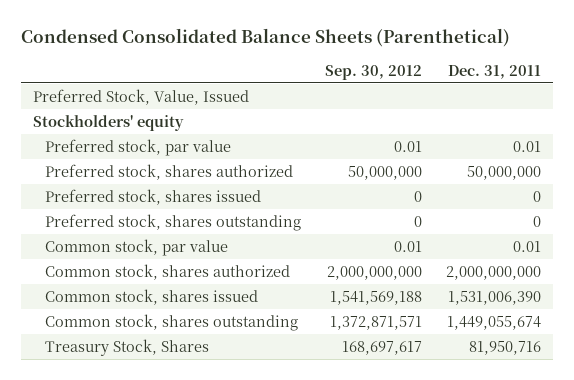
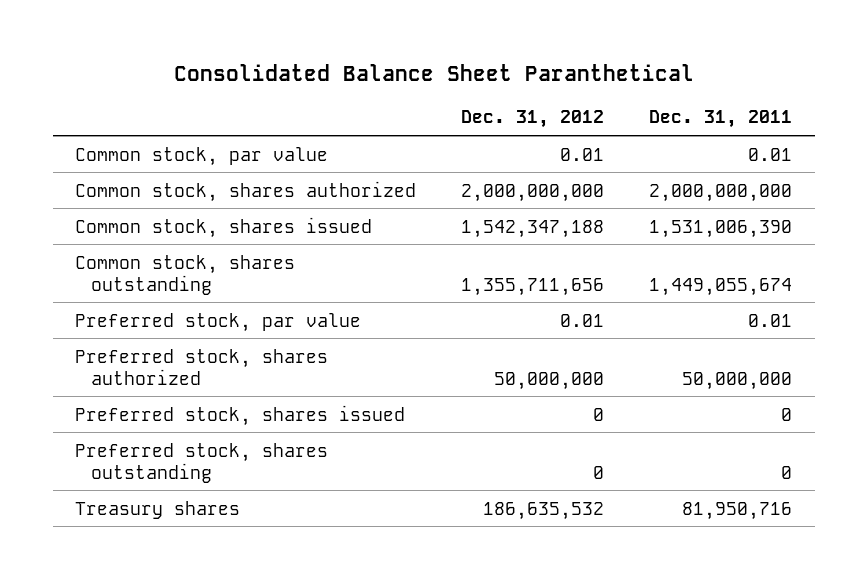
[20,28,510,48] Condensed Consolidated Balance Sheets (Parenthetical) -> [173,63,694,81] Consolidated Balance Sheet Paranthetical
[324,64,422,80] Sep. 30, 2012 -> none
none -> [461,110,605,129] Dec. 31, 2012
[32,88,249,105] Preferred Stock, Value, Issued -> none
[32,114,184,131] Stockholders' equity -> none
[44,138,231,156] Preferred stock, par value -> [75,312,362,332] Preferred stock, par value
[44,163,293,180] Preferred stock, shares authorized -> [75,348,329,385] Preferred stock, shares authorized
[44,188,261,205] Preferred stock, shares issued -> [75,404,406,426] Preferred stock, shares issued
[44,213,301,231] Preferred stock, shares outstanding -> [75,442,329,483] Preferred stock, shares outstanding
[44,338,209,356] Treasury Stock, Shares -> [75,500,241,519] Treasury shares

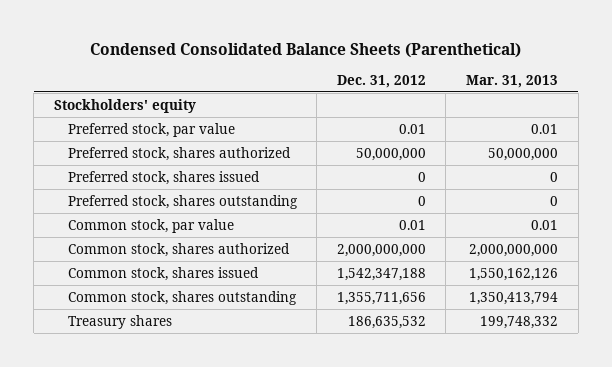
[173,63,694,81] Consolidated Balance Sheet Paranthetical -> [89,42,521,58] Condensed Consolidated Balance Sheets (Parenthetical)
[649,110,793,129] Dec. 31, 2011 -> none
none -> [465,74,558,88] Mar. 31, 2013
none -> [53,98,196,113] Stockholders' equity
[75,146,329,166] Common stock, par value -> [67,218,234,233] Common stock, par value
[75,180,417,202] Common stock, shares authorized -> [67,242,290,257] Common stock, shares authorized
[75,216,373,238] Common stock, shares issued -> [67,266,259,281] Common stock, shares issued
[75,254,296,295] Common stock, shares outstanding -> [67,290,297,305] Common stock, shares outstanding

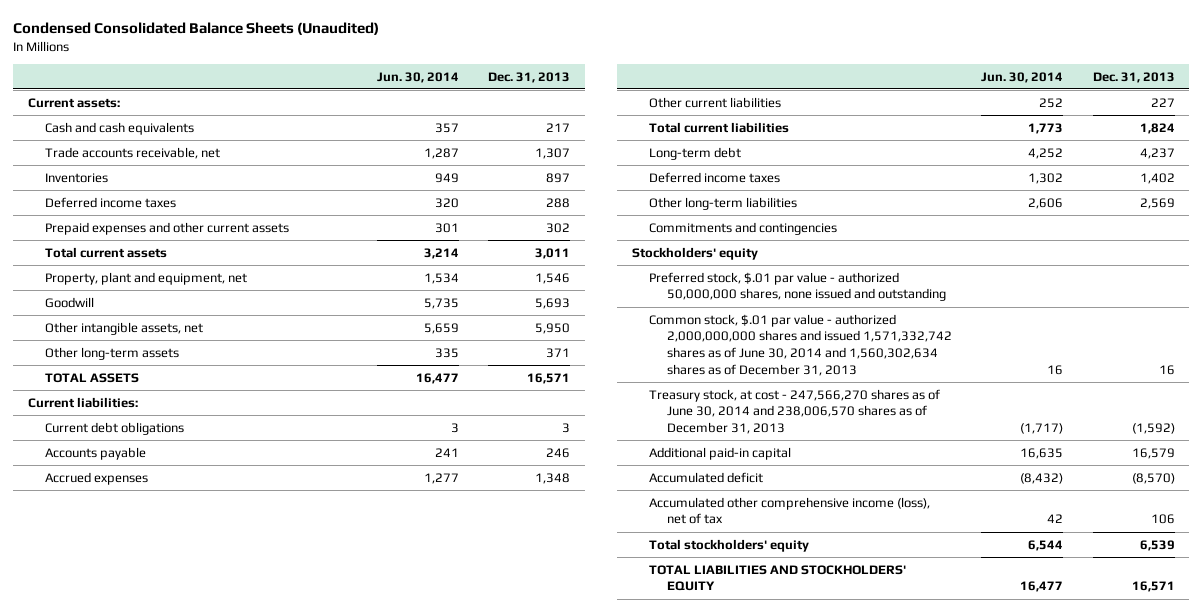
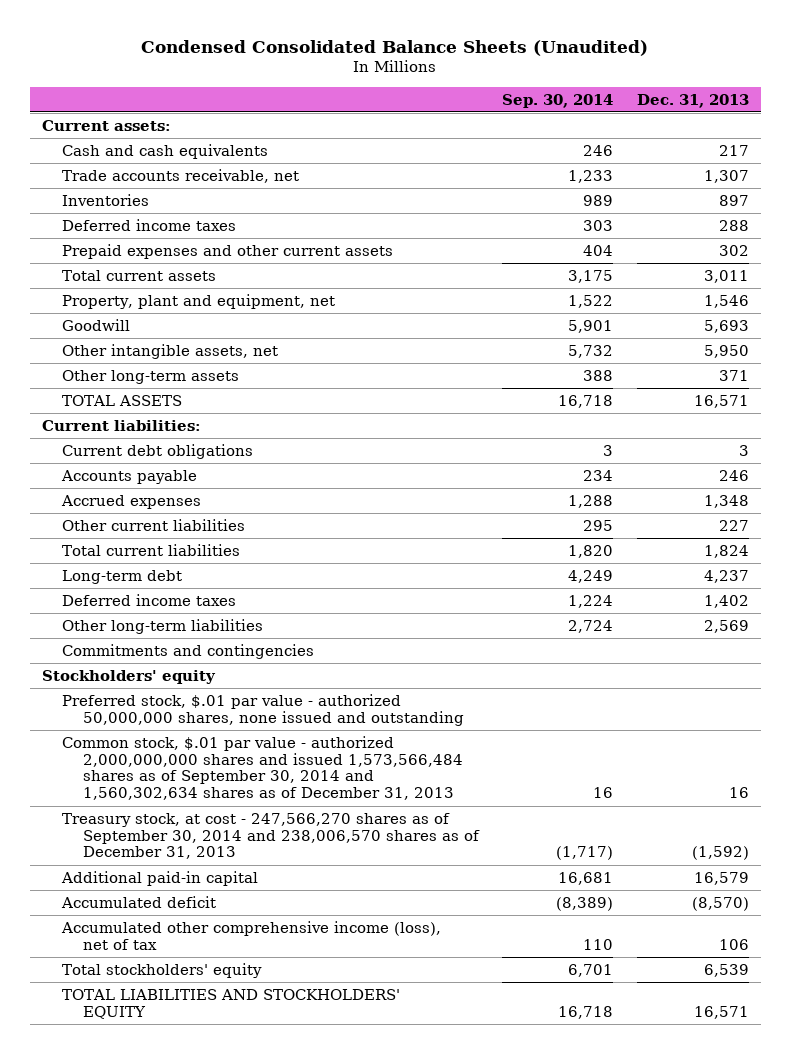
[376,71,459,83] Jun. 30, 2014 -> none
none -> [502,93,614,108] Sep. 30, 2014
[649,313,952,376] Common stock, $.01 par value - authorized 2,000,000,000 shares and issued 1,571,332,742 shares as of June 30, 2014 and 1,560,302,634 shares as of December 31, 2013 -> [62,735,463,801] Common stock, $.01 par value - authorized 2,000,000,000 shares and issued 1,573,566,484 shares as of September 30, 2014 and 1,560,302,634 shares as of December 31, 2013
[649,388,941,435] Treasury stock, at cost - 247,566,270 shares as of June 30, 2014 and 238,006,570 shares as of December 31, 2013 -> [62,812,480,860] Treasury stock, at cost - 247,566,270 shares as of September 30, 2014 and 238,006,570 shares as of December 31, 2013

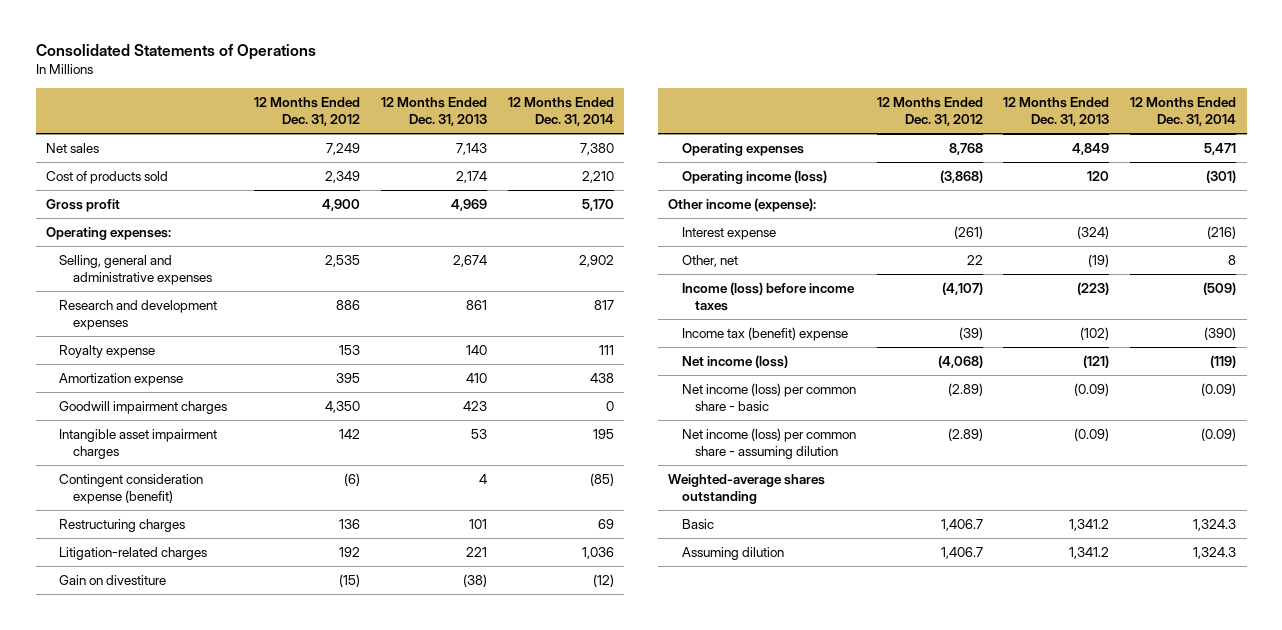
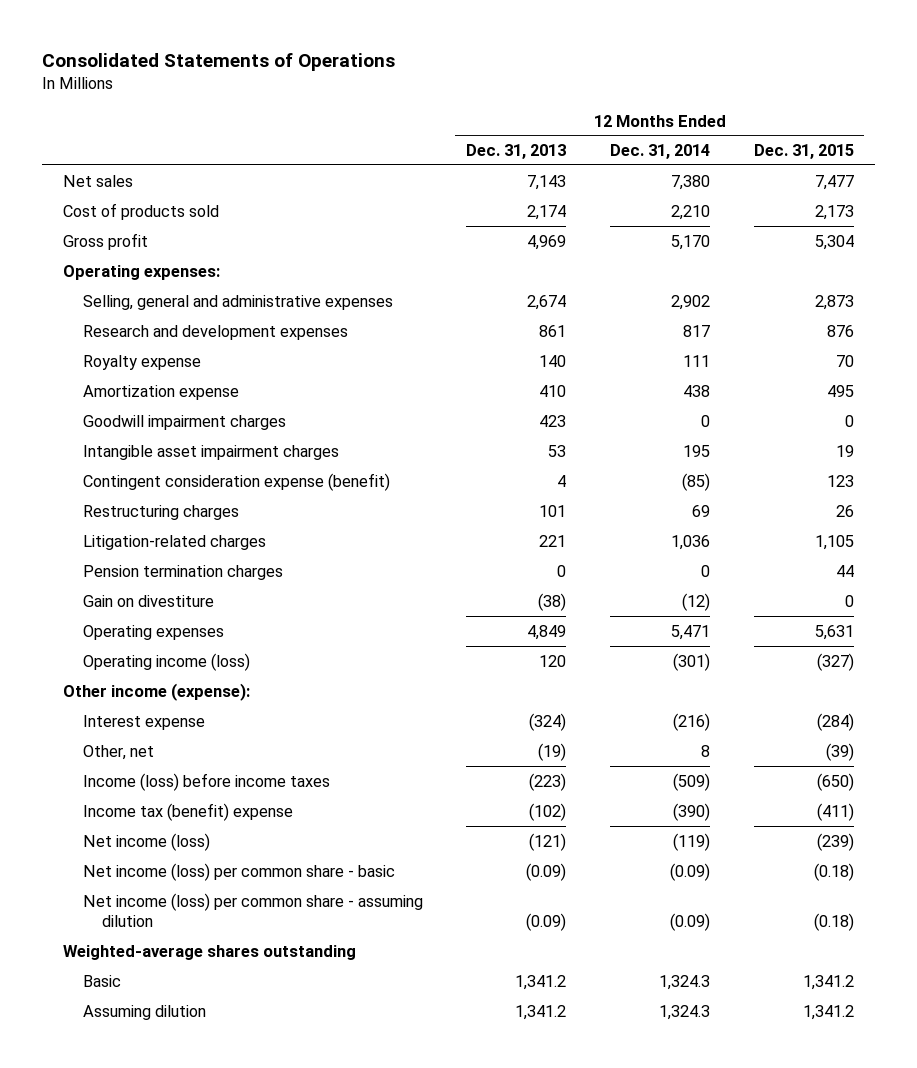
[254,96,361,127] 12 Months Ended Dec. 31, 2012 -> none
none -> [753,144,854,160] Dec. 31, 2015
none -> [82,564,283,580] Pension termination charges

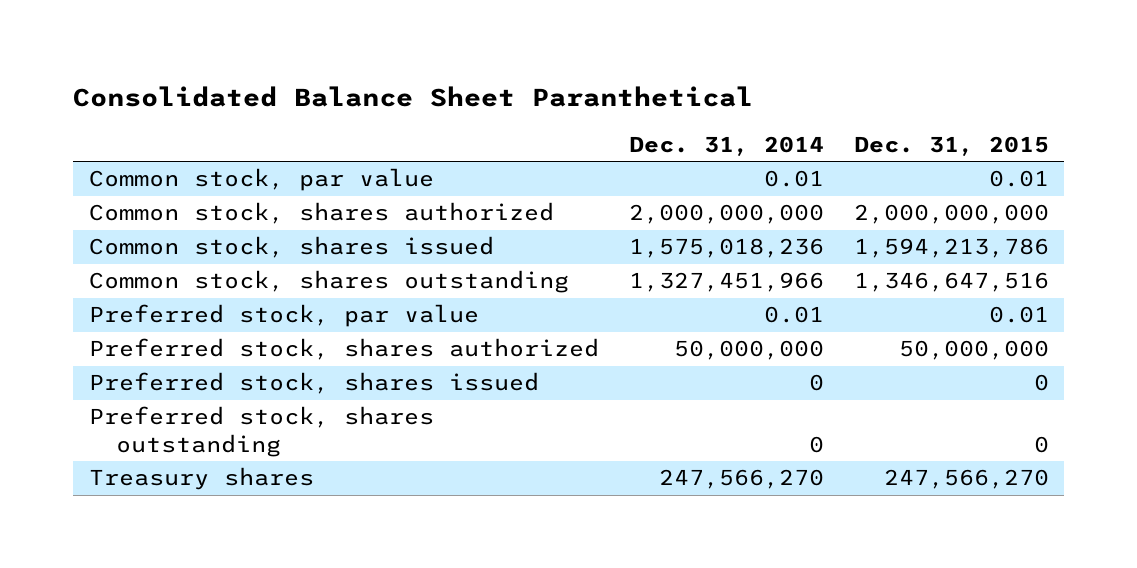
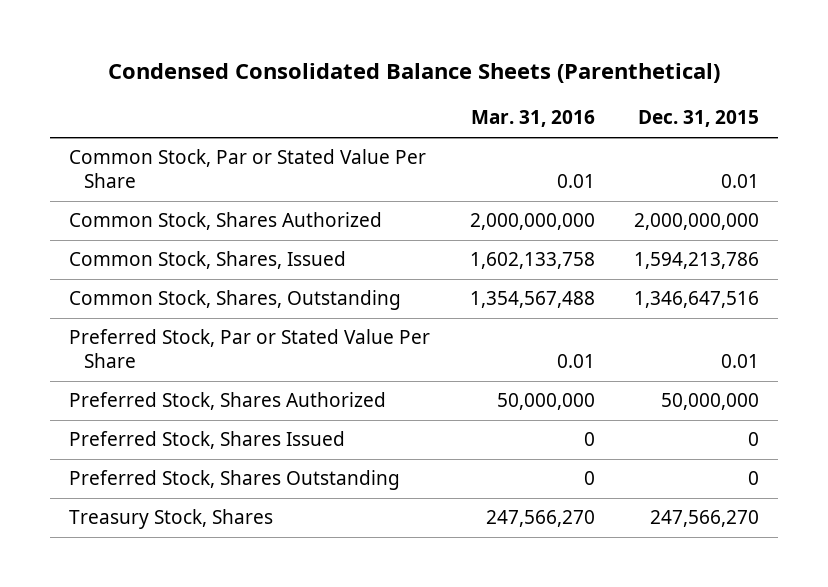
[73,86,754,108] Consolidated Balance Sheet Paranthetical -> [108,63,721,84] Condensed Consolidated Balance Sheets (Parenthetical)
[628,135,824,156] Dec. 31, 2014 -> none
none -> [470,110,595,128] Mar. 31, 2016
[88,168,434,192] Common stock, par value -> [69,149,427,189] Common Stock, Par or Stated Value Per Share
[88,202,554,225] Common stock, shares authorized -> [69,212,383,231] Common Stock, Shares Authorized
[88,236,494,259] Common stock, shares issued -> [69,251,347,270] Common Stock, Shares, Issued
[88,270,569,294] Common stock, shares outstanding -> [69,290,402,311] Common Stock, Shares, Outstanding
[88,304,479,328] Preferred stock, par value -> [69,329,431,369] Preferred Stock, Par or Stated Value Per Share
[88,338,599,361] Preferred stock, shares authorized -> [69,392,387,411] Preferred Stock, Shares Authorized
[88,372,539,395] Preferred stock, shares issued -> [69,431,346,450] Preferred Stock, Shares Issued
[88,406,434,457] Preferred stock, shares outstanding -> [69,470,401,491] Preferred Stock, Shares Outstanding
[88,467,314,491] Treasury shares -> [69,509,274,530] Treasury Stock, Shares

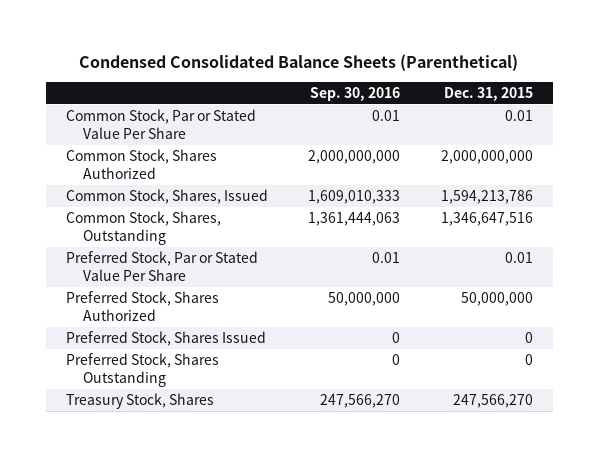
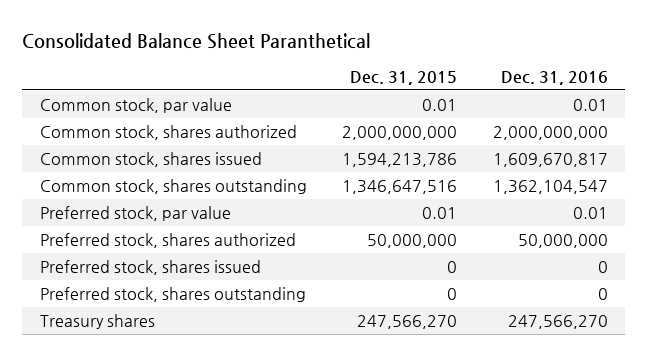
[79,53,519,71] Condensed Consolidated Balance Sheets (Parenthetical) -> [22,33,371,50] Consolidated Balance Sheet Paranthetical
[310,86,401,101] Sep. 30, 2016 -> none
none -> [500,70,608,85] Dec. 31, 2016
[65,109,256,139] Common Stock, Par or Stated Value Per Share -> [40,97,233,113] Common stock, par value
[65,149,217,179] Common Stock, Shares Authorized -> [40,124,298,140] Common stock, shares authorized
[65,189,268,205] Common Stock, Shares, Issued -> [40,151,263,167] Common stock, shares issued
[65,211,221,245] Common Stock, Shares, Outstanding -> [40,178,308,194] Common stock, shares outstanding
[65,251,258,281] Preferred Stock, Par or Stated Value Per Share -> [40,205,232,221] Preferred stock, par value
[65,291,219,321] Preferred Stock, Shares Authorized -> [40,232,297,248] Preferred stock, shares authorized
[65,331,266,347] Preferred Stock, Shares Issued -> [40,259,262,275] Preferred stock, shares issued
[65,353,219,387] Preferred Stock, Shares Outstanding -> [40,286,307,302] Preferred stock, shares outstanding
[65,393,214,410] Treasury Stock, Shares -> [40,313,156,329] Treasury shares

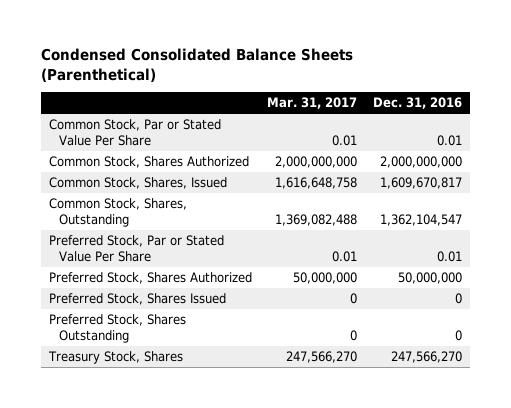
[22,33,371,50] Consolidated Balance Sheet Paranthetical -> [40,48,353,82] Condensed Consolidated Balance Sheets (Parenthetical)
[350,70,458,85] Dec. 31, 2015 -> none
none -> [267,97,358,110] Mar. 31, 2017
[40,97,233,113] Common stock, par value -> [48,118,221,147] Common Stock, Par or Stated Value Per Share
[40,124,298,140] Common stock, shares authorized -> [48,155,249,168] Common Stock, Shares Authorized
[40,151,263,167] Common stock, shares issued -> [48,176,227,189] Common Stock, Shares, Issued
[40,178,308,194] Common stock, shares outstanding -> [48,197,187,228] Common Stock, Shares, Outstanding
[40,205,232,221] Preferred stock, par value -> [48,234,224,263] Preferred Stock, Par or Stated Value Per Share
[40,232,297,248] Preferred stock, shares authorized -> [48,271,252,284] Preferred Stock, Shares Authorized
[40,259,262,275] Preferred stock, shares issued -> [48,292,226,305] Preferred Stock, Shares Issued
[40,286,307,302] Preferred stock, shares outstanding -> [48,313,186,344] Preferred Stock, Shares Outstanding
[40,313,156,329] Treasury shares -> [47,350,183,364] Treasury Stock, Shares

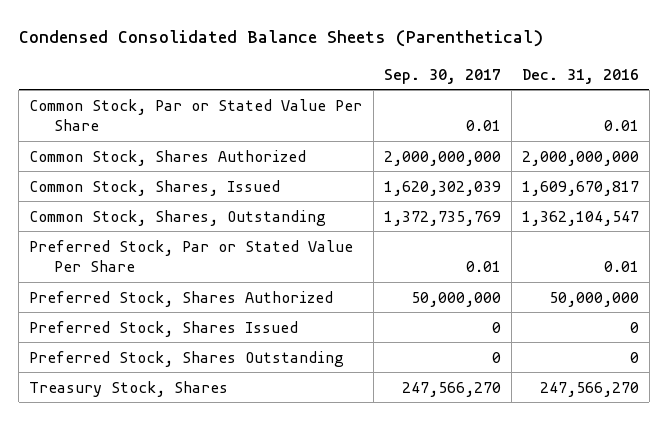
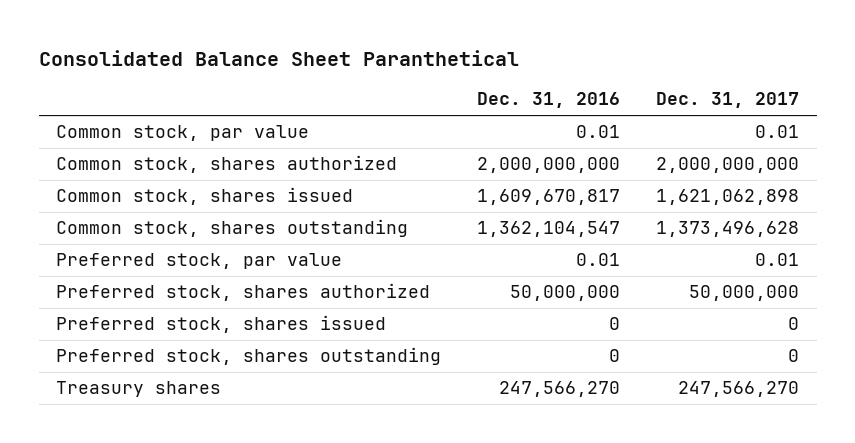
[18,30,543,48] Condensed Consolidated Balance Sheets (Parenthetical) -> [38,49,519,66] Consolidated Balance Sheet Paranthetical
[383,68,501,84] Sep. 30, 2017 -> none
none -> [655,92,799,109] Dec. 31, 2017
[29,98,363,131] Common Stock, Par or Stated Value Per Share -> [56,125,310,142] Common stock, par value
[29,149,307,166] Common Stock, Shares Authorized -> [56,155,398,174] Common stock, shares authorized
[29,179,281,196] Common Stock, Shares, Issued -> [56,187,354,206] Common stock, shares issued
[29,209,327,226] Common Stock, Shares, Outstanding -> [56,219,409,238] Common stock, shares outstanding
[29,239,354,272] Preferred Stock, Par or Stated Value Per Share -> [56,253,343,270] Preferred stock, par value
[29,290,334,307] Preferred Stock, Shares Authorized -> [56,283,431,302] Preferred stock, shares authorized
[29,320,299,337] Preferred Stock, Shares Issued -> [56,315,387,334] Preferred stock, shares issued
[29,350,345,367] Preferred Stock, Shares Outstanding -> [56,347,442,366] Preferred stock, shares outstanding
[29,380,229,397] Treasury Stock, Shares -> [56,381,222,398] Treasury shares

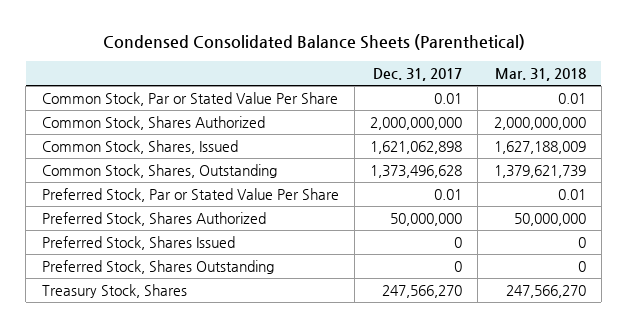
[38,49,519,66] Consolidated Balance Sheet Paranthetical -> [102,34,525,51] Condensed Consolidated Balance Sheets (Parenthetical)
[477,92,621,109] Dec. 31, 2016 -> none
none -> [494,68,586,82] Mar. 31, 2018
[56,125,310,142] Common stock, par value -> [41,91,338,106] Common Stock, Par or Stated Value Per Share
[56,155,398,174] Common stock, shares authorized -> [41,115,265,130] Common Stock, Shares Authorized
[56,187,354,206] Common stock, shares issued -> [41,139,238,154] Common Stock, Shares, Issued
[56,219,409,238] Common stock, shares outstanding -> [41,163,277,178] Common Stock, Shares, Outstanding
[56,253,343,270] Preferred stock, par value -> [41,187,339,202] Preferred Stock, Par or Stated Value Per Share
[56,283,431,302] Preferred stock, shares authorized -> [41,211,266,226] Preferred Stock, Shares Authorized
[56,315,387,334] Preferred stock, shares issued -> [41,235,235,250] Preferred Stock, Shares Issued
[56,347,442,366] Preferred stock, shares outstanding -> [41,259,274,274] Preferred Stock, Shares Outstanding
[56,381,222,398] Treasury shares -> [41,283,187,298] Treasury Stock, Shares

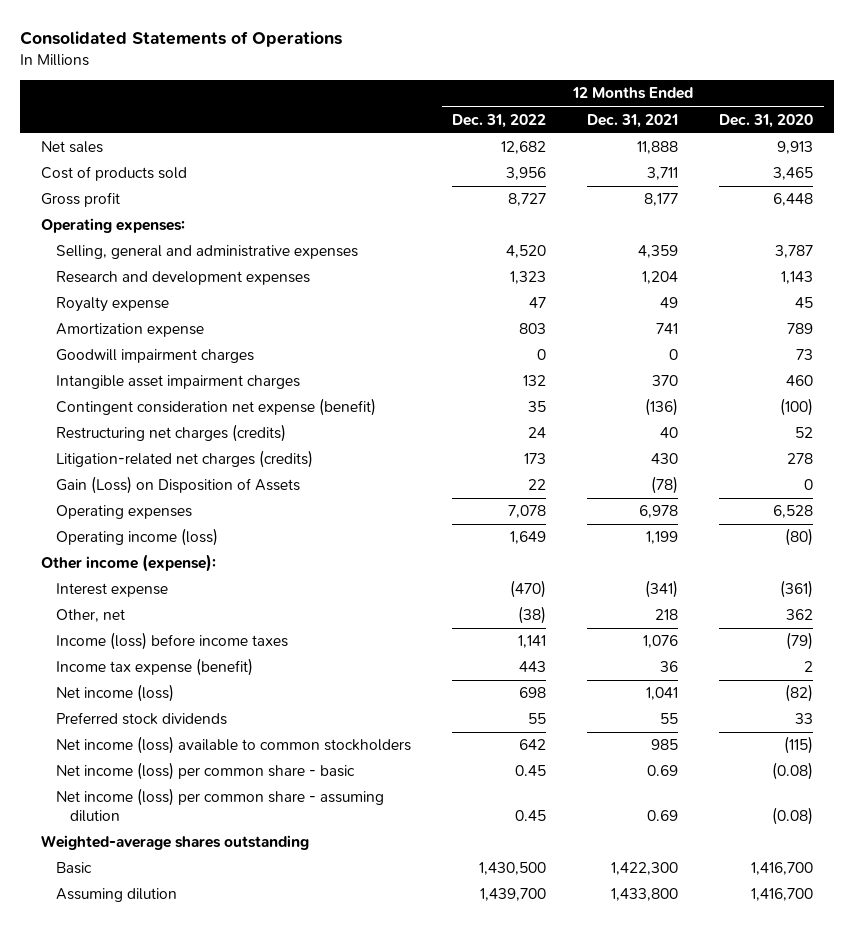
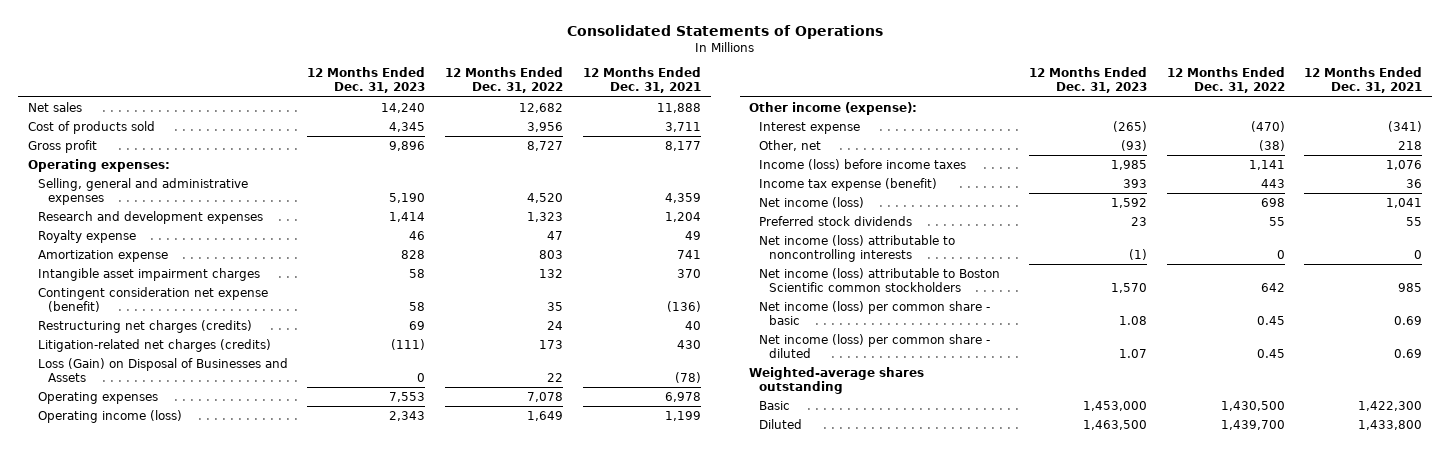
[719,113,814,128] Dec. 31, 2020 -> none
none -> [307,66,426,94] 12 Months Ended Dec. 31, 2023
[55,349,254,364] Goodwill impairment charges -> none
[55,476,300,495] Gain (Loss) on Disposition of Assets -> [37,357,288,383] Loss (Gain) on Disposal of Businesses and Assets
none -> [759,234,956,263] Net income (loss) attributable to noncontrolling interests
[55,736,411,755] Net income (loss) available to common stockholders -> [759,267,1001,293] Net income (loss) attributable to Boston Scientific common stockholders
[55,788,384,822] Net income (loss) per common share - assuming dilution -> [759,333,991,359] Net income (loss) per common share - diluted
[55,888,177,903] Assuming dilution -> [759,418,803,429] Diluted

